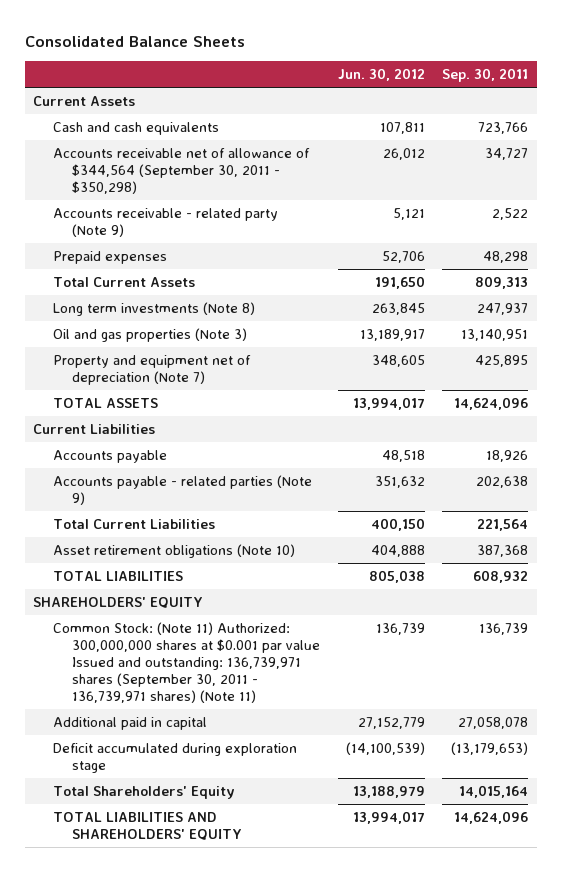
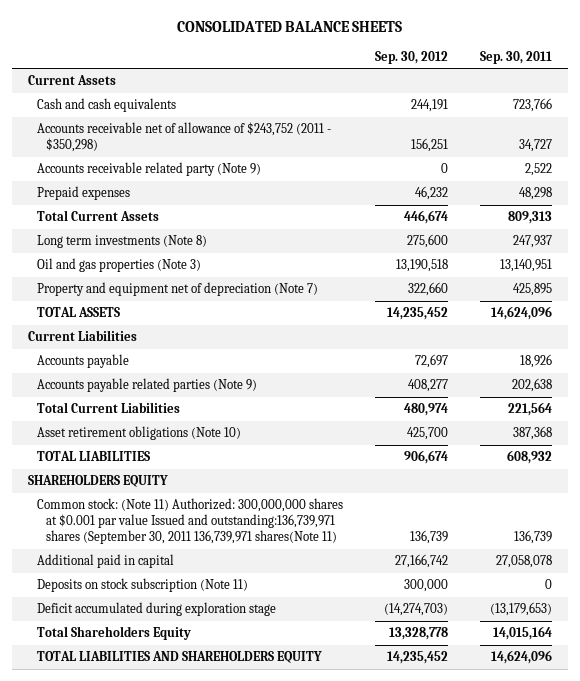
[24,35,245,47] Consolidated Balance Sheets -> [176,20,402,32] CONSOLIDATED BALANCE SHEETS
[337,68,425,82] Jun. 30, 2012 -> none
none -> [375,50,449,64] Sep. 30, 2012
[52,148,310,194] Accounts receivable net of allowance of $344,564 (September 30, 2011 - $350,298) -> [37,122,332,153] Accounts receivable net of allowance of $243,752 (2011 - $350,298)
[52,208,278,237] Accounts receivable - related party (Note 9) -> [37,162,262,177] Accounts receivable related party (Note 9)
[52,475,312,505] Accounts payable - related parties (Note 9) -> [37,378,258,393] Accounts payable related parties (Note 9)
[33,597,204,609] SHAREHOLDERS' EQUITY -> [27,475,168,488] SHAREHOLDERS EQUITY
[52,622,320,703] Common Stock: (Note 11) Authorized: 300,000,000 shares at $0.001 par value Issued and outstanding: 136,739,971 shares (September 30, 2011 - 136,739,971 shares) (Note 11) -> [37,498,344,545] Common stock: (Note 11) Authorized: 300,000,000 shares at $0.001 par value Issued and outstanding:136,739,971 shares (September 30, 2011 136,739,971 shares(Note 11)
none -> [37,578,249,593] Deposits on stock subscription (Note 11)
[52,786,235,800] Total Shareholders' Equity -> [37,626,192,641] Total Shareholders Equity
[52,812,242,840] TOTAL LIABILITIES AND SHAREHOLDERS' EQUITY -> [37,651,323,664] TOTAL LIABILITIES AND SHAREHOLDERS EQUITY

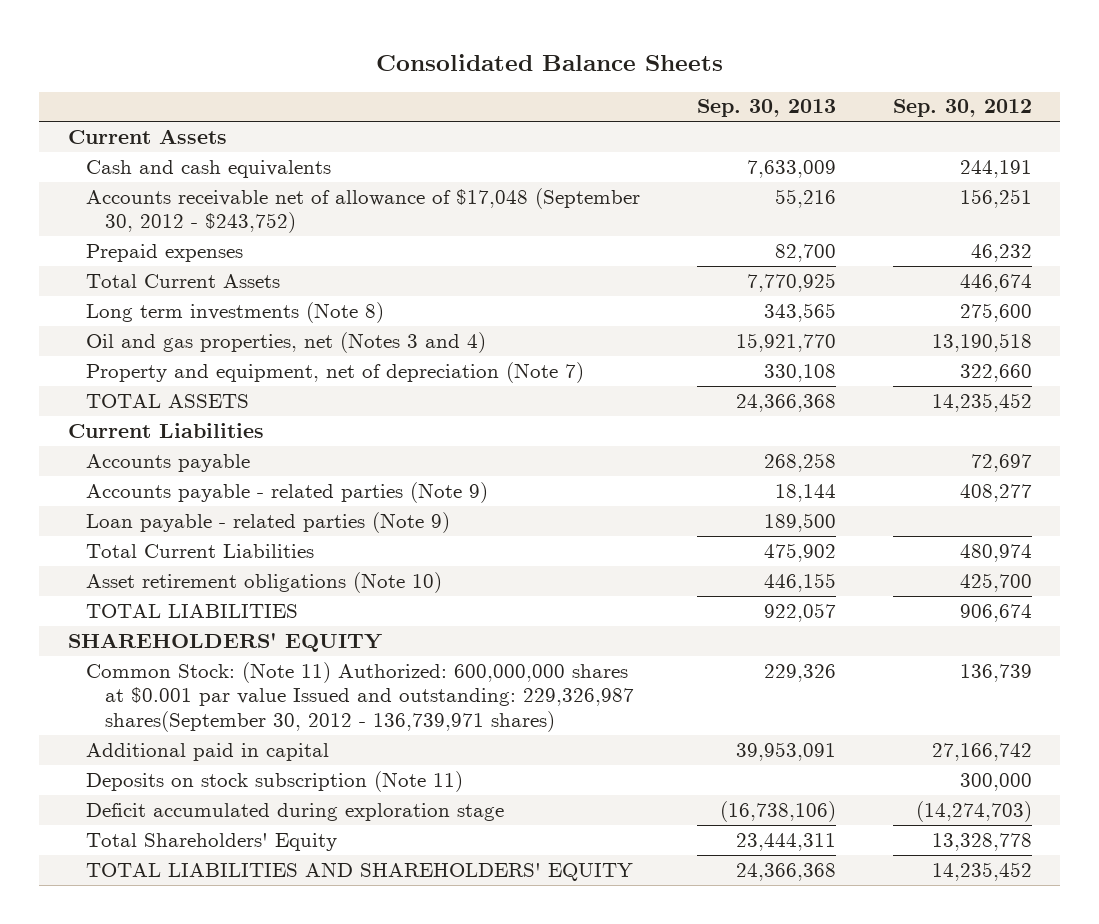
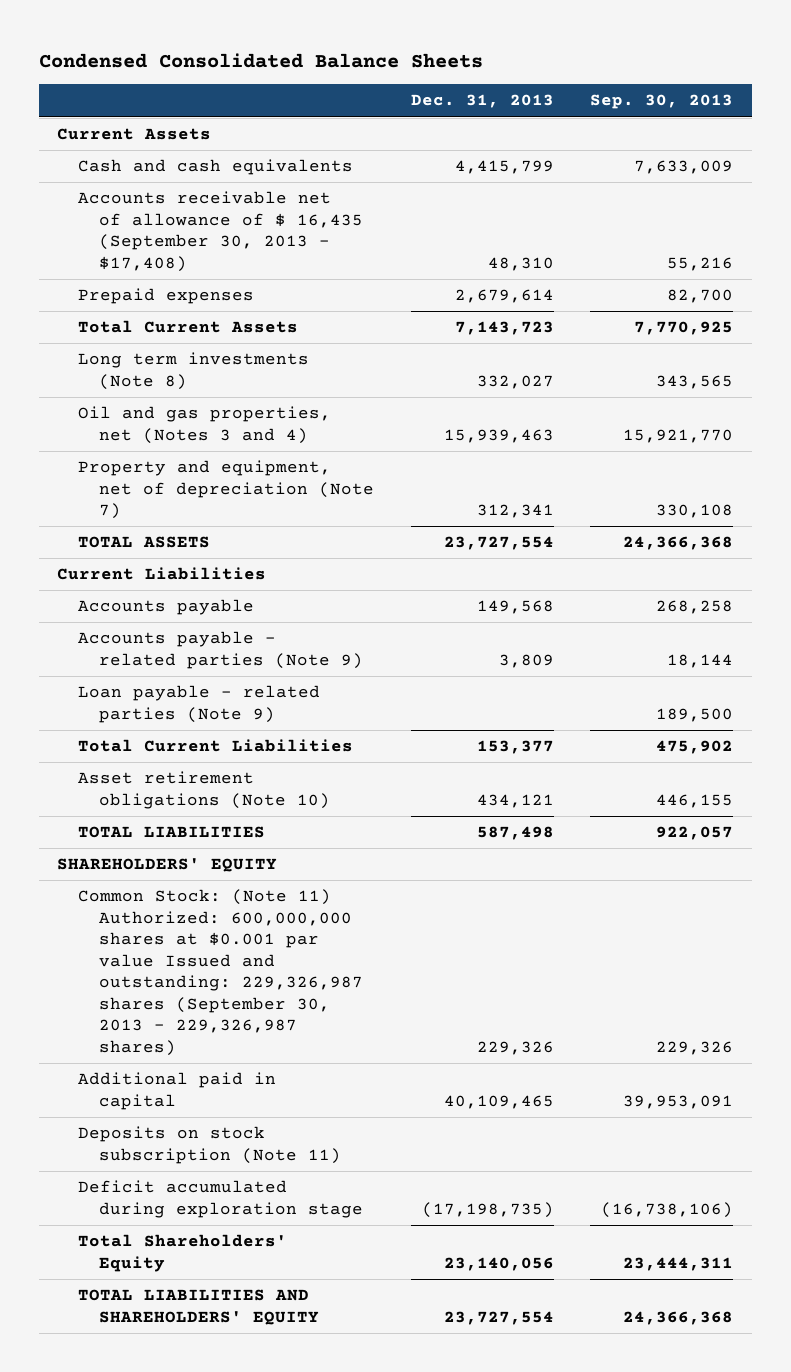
[375,54,723,72] Consolidated Balance Sheets -> [39,52,484,68] Condensed Consolidated Balance Sheets
[892,99,1032,118] Sep. 30, 2012 -> none
none -> [410,94,554,109] Dec. 31, 2013
[86,187,641,234] Accounts receivable net of allowance of $17,048 (September 30, 2012 - $243,752) -> [78,191,364,272] Accounts receivable net of allowance of $ 16,435 (September 30, 2013 - $17,408)
[86,661,634,732] Common Stock: (Note 11) Authorized: 600,000,000 shares at $0.001 par value Issued and outstanding: 229,326,987 shares(September 30, 2012 - 136,739,971 shares) -> [78,889,364,1056] Common Stock: (Note 11) Authorized: 600,000,000 shares at $0.001 par value Issued and outstanding: 229,326,987 shares (September 30, 2013 - 229,326,987 shares)

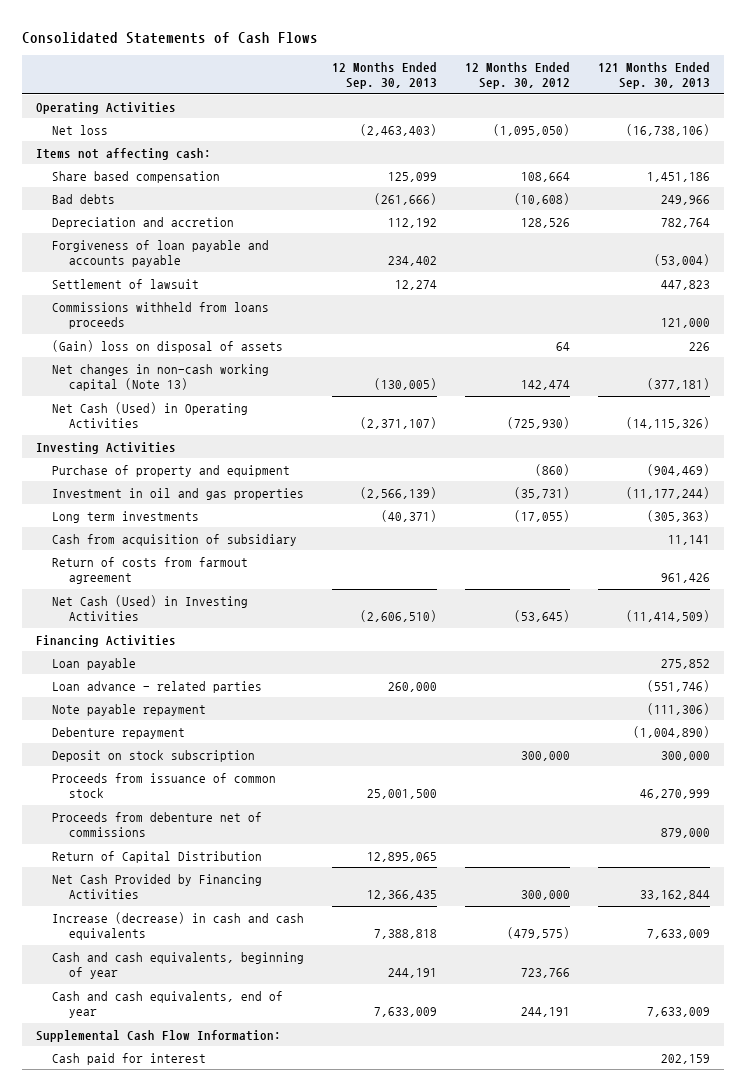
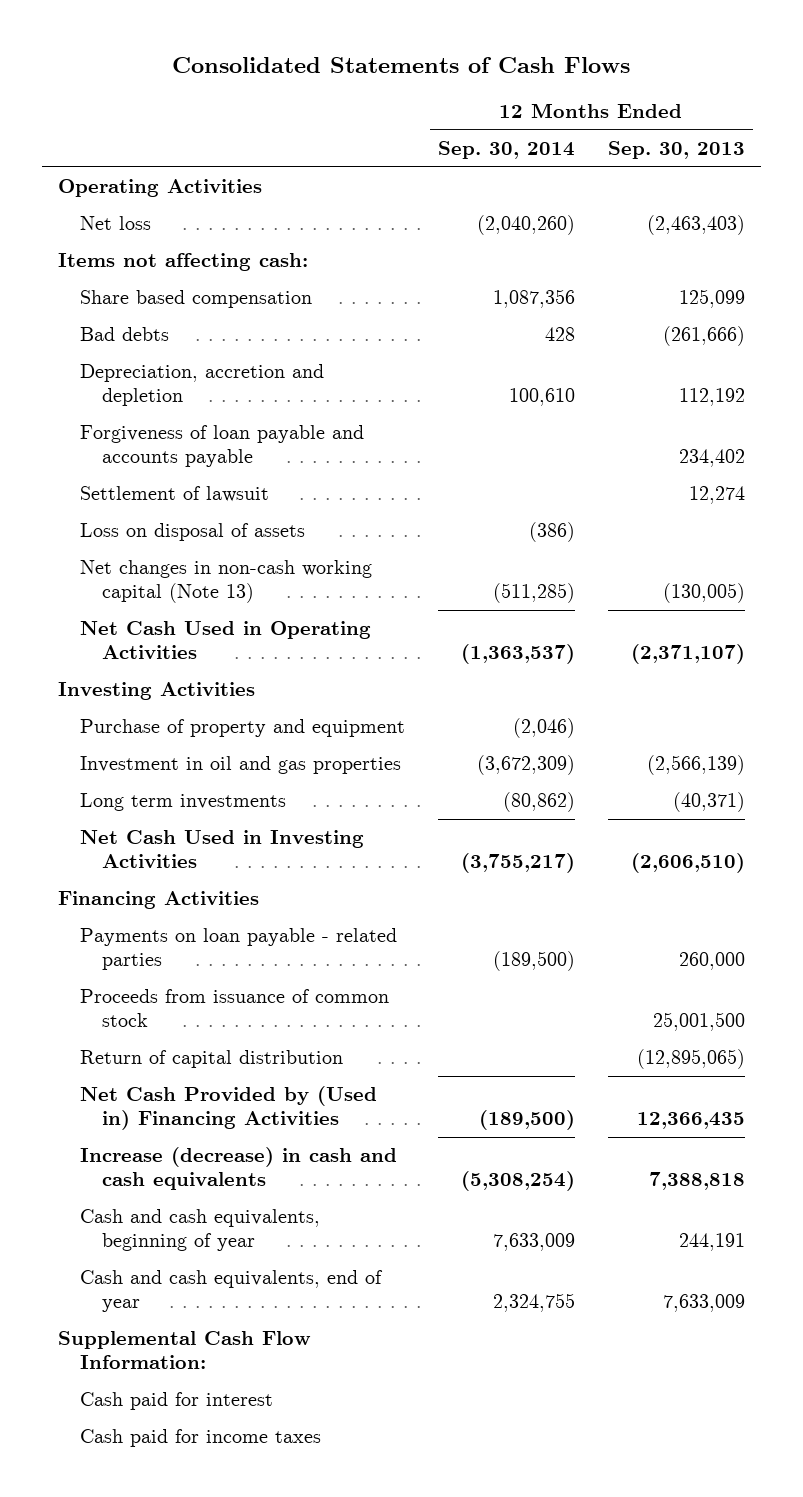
[465,61,571,90] 12 Months Ended Sep. 30, 2012 -> none
[598,61,711,90] 121 Months Ended Sep. 30, 2013 -> none
none -> [437,141,575,160] Sep. 30, 2014
[52,216,235,229] Depreciation and accretion -> [80,364,325,407] Depreciation, accretion and depletion
[52,301,270,330] Commissions withheld from loans proceeds -> none
[52,339,284,353] (Gain) loss on disposal of assets -> [80,523,306,542] Loss on disposal of assets
[52,401,249,429] Net Cash (Used) in Operating Activities -> [80,621,372,660] Net Cash Used in Operating Activities
[52,533,298,546] Cash from acquisition of subsidiary -> none
[52,556,249,585] Return of costs from farmout agreement -> none
[52,594,249,622] Net Cash (Used) in Investing Activities -> [80,830,365,869] Net Cash Used in Investing Activities
[52,657,137,670] Loan payable -> none
[52,703,207,716] Note payable repayment -> none
[52,726,186,739] Debenture repayment -> none
[52,749,256,762] Deposit on stock subscription -> none
[52,680,263,693] Loan advance - related parties -> [80,928,398,971] Payments on loan payable - related parties
[52,811,263,838] Proceeds from debenture net of commissions -> none
[52,850,263,863] Return of Capital Distribution -> [80,1050,344,1069] Return of capital distribution
[367,851,438,862] 12,895,065 -> [636,1049,745,1070] (12,895,065)
[52,873,263,900] Net Cash Provided by Financing Activities -> [80,1086,378,1131] Net Cash Provided by (Used in) Financing Activities
none -> [80,1429,322,1448] Cash paid for income taxes

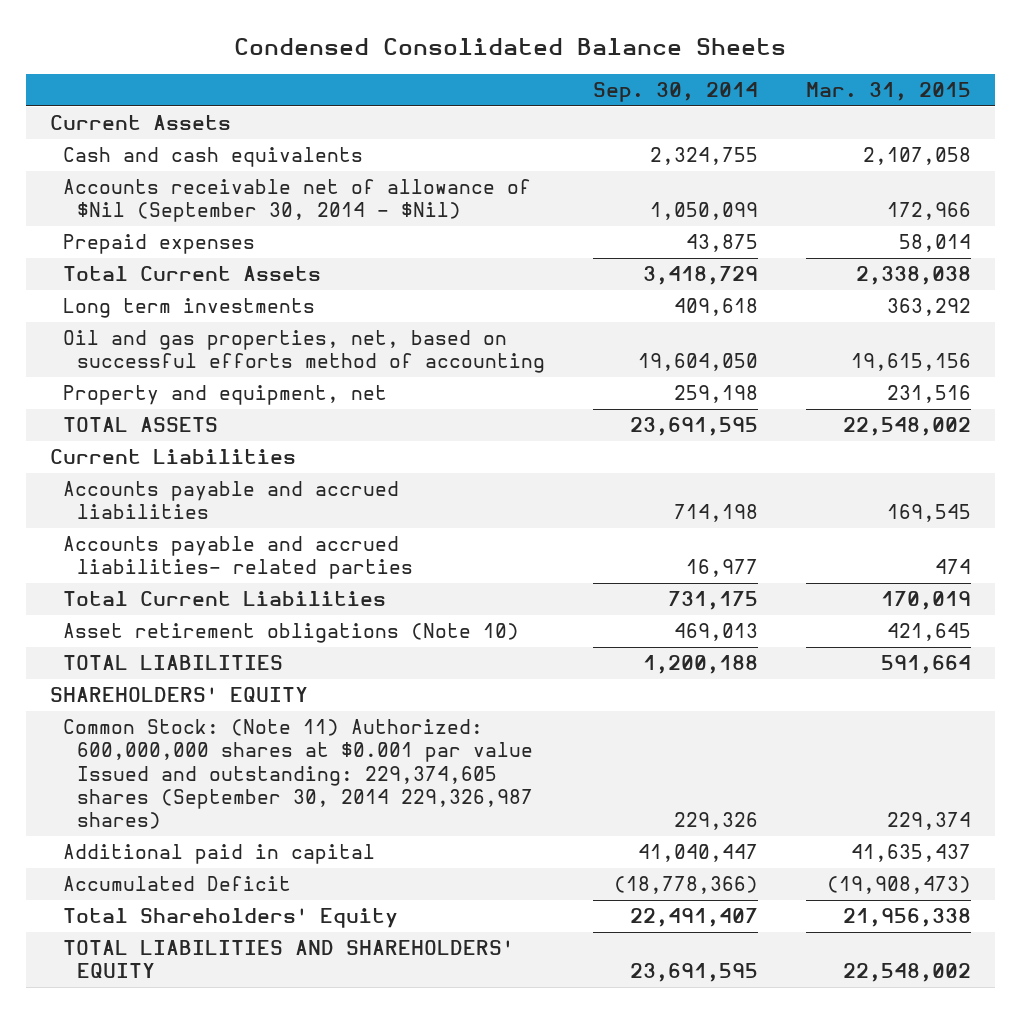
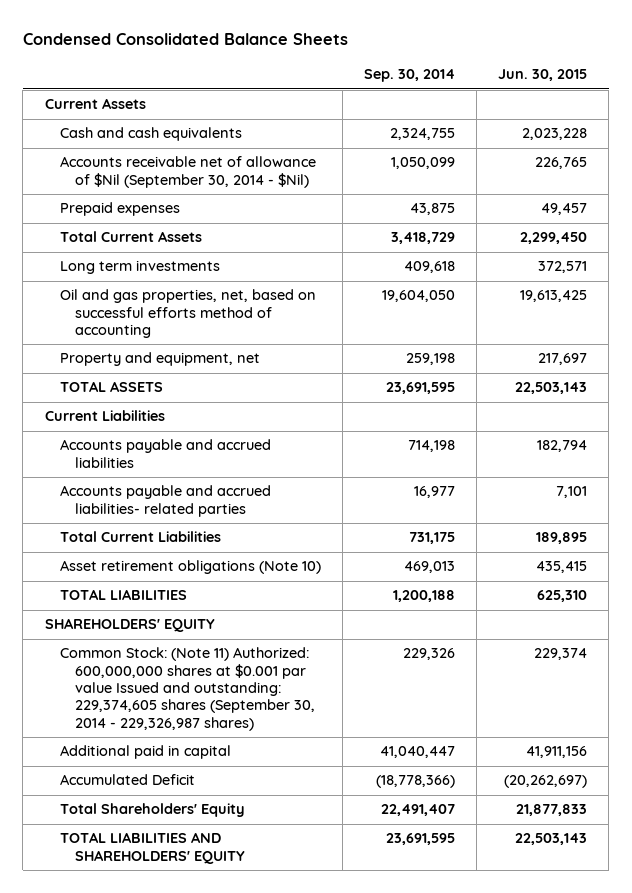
[805,82,971,102] Mar. 31, 2015 -> none
none -> [498,69,588,82] Jun. 30, 2015
[63,719,533,830] Common Stock: (Note 11) Authorized: 600,000,000 shares at $0.001 par value Issued and outstanding: 229,374,605 shares (September 30, 2014 229,326,987 shares) -> [60,647,316,731] Common Stock: (Note 11) Authorized: 600,000,000 shares at $0.001 par value Issued and outstanding: 229,374,605 shares (September 30, 2014 - 229,326,987 shares)

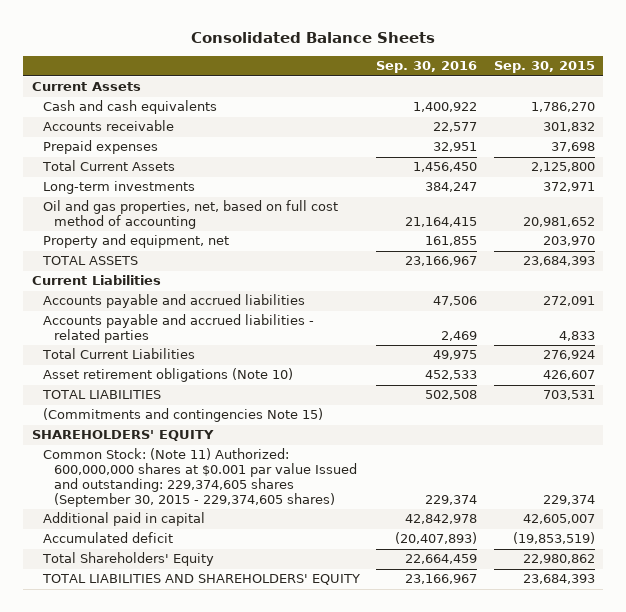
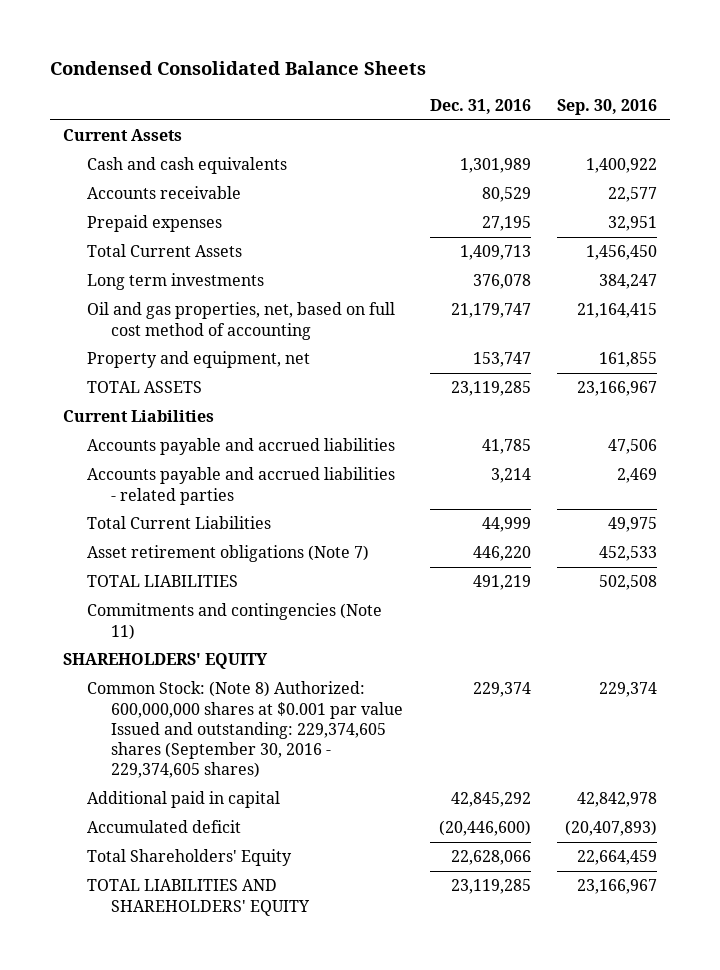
[191,32,436,44] Consolidated Balance Sheets -> [49,60,426,75] Condensed Consolidated Balance Sheets
[493,61,595,74] Sep. 30, 2015 -> none
none -> [429,98,531,114] Dec. 31, 2016
[42,181,195,195] Long-term investments -> [87,273,265,291] Long term investments
[42,368,293,383] Asset retirement obligations (Note 10) -> [87,545,370,563] Asset retirement obligations (Note 7)
[42,408,323,423] (Commitments and contingencies Note 15) -> [87,603,383,640] Commitments and contingencies (Note 11)
[42,448,358,507] Common Stock: (Note 11) Authorized: 600,000,000 shares at $0.001 par value Issued and outstanding: 229,374,605 shares (September 30, 2015 - 229,374,605 shares) -> [87,681,404,779] Common Stock: (Note 8) Authorized: 600,000,000 shares at $0.001 par value Issued and outstanding: 229,374,605 shares (September 30, 2016 - 229,374,605 shares)

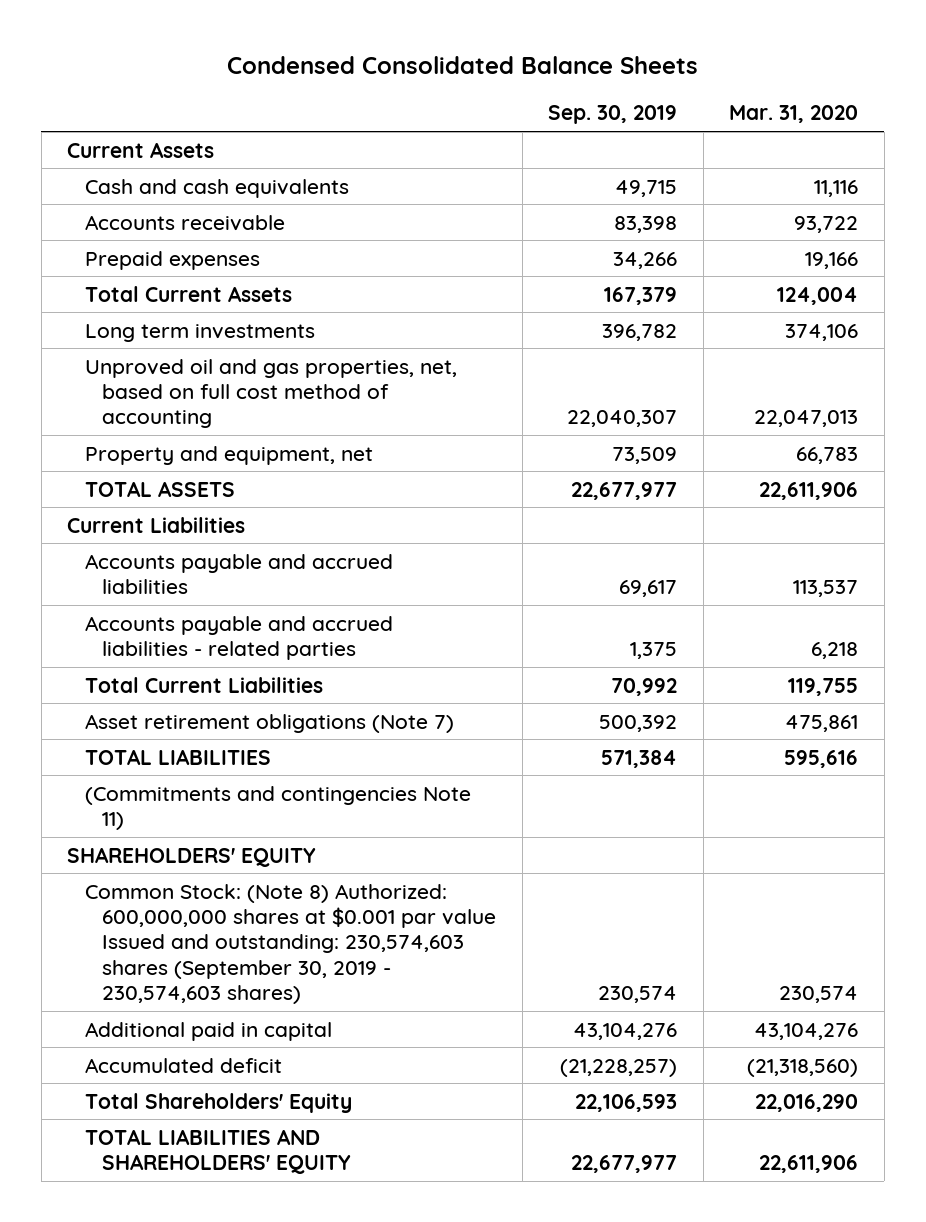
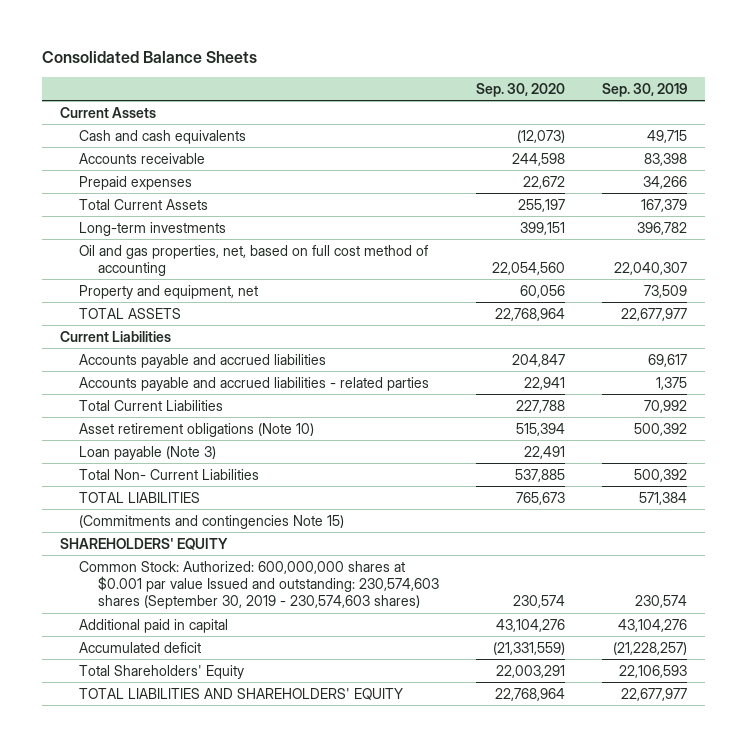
[226,55,698,74] Condensed Consolidated Balance Sheets -> [41,51,257,64] Consolidated Balance Sheets
[729,105,859,124] Mar. 31, 2020 -> none
none -> [476,82,566,97] Sep. 30, 2020
[84,323,315,342] Long term investments -> [79,221,227,236] Long-term investments
[84,358,457,429] Unproved oil and gas properties, net, based on full cost method of accounting -> [79,244,429,276] Oil and gas properties, net, based on full cost method of accounting
[84,713,454,733] Asset retirement obligations (Note 7) -> [79,422,315,437] Asset retirement obligations (Note 10)
none -> [79,445,217,460] Loan payable (Note 3)
none -> [79,468,260,480] Total Non- Current Liabilities
[84,785,471,831] (Commitments and contingencies Note 11) -> [79,514,345,529] (Commitments and contingencies Note 15)
[84,883,497,1005] Common Stock: (Note 8) Authorized: 600,000,000 shares at $0.001 par value Issued and outstanding: 230,574,603 shares (September 30, 2019 - 230,574,603 shares) -> [79,560,440,610] Common Stock: Authorized: 600,000,000 shares at $0.001 par value Issued and outstanding: 230,574,603 shares (September 30, 2019 - 230,574,603 shares)

